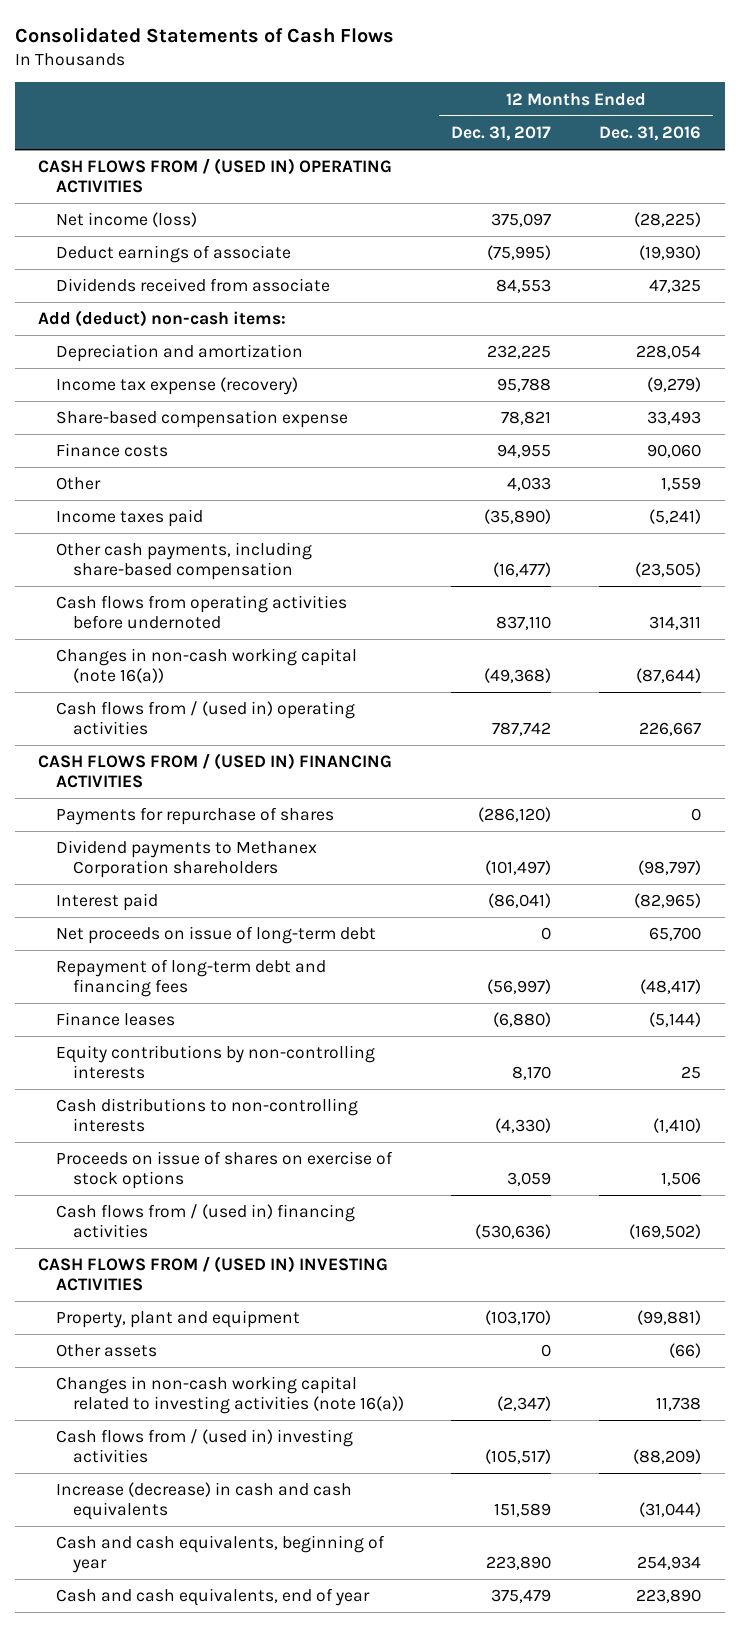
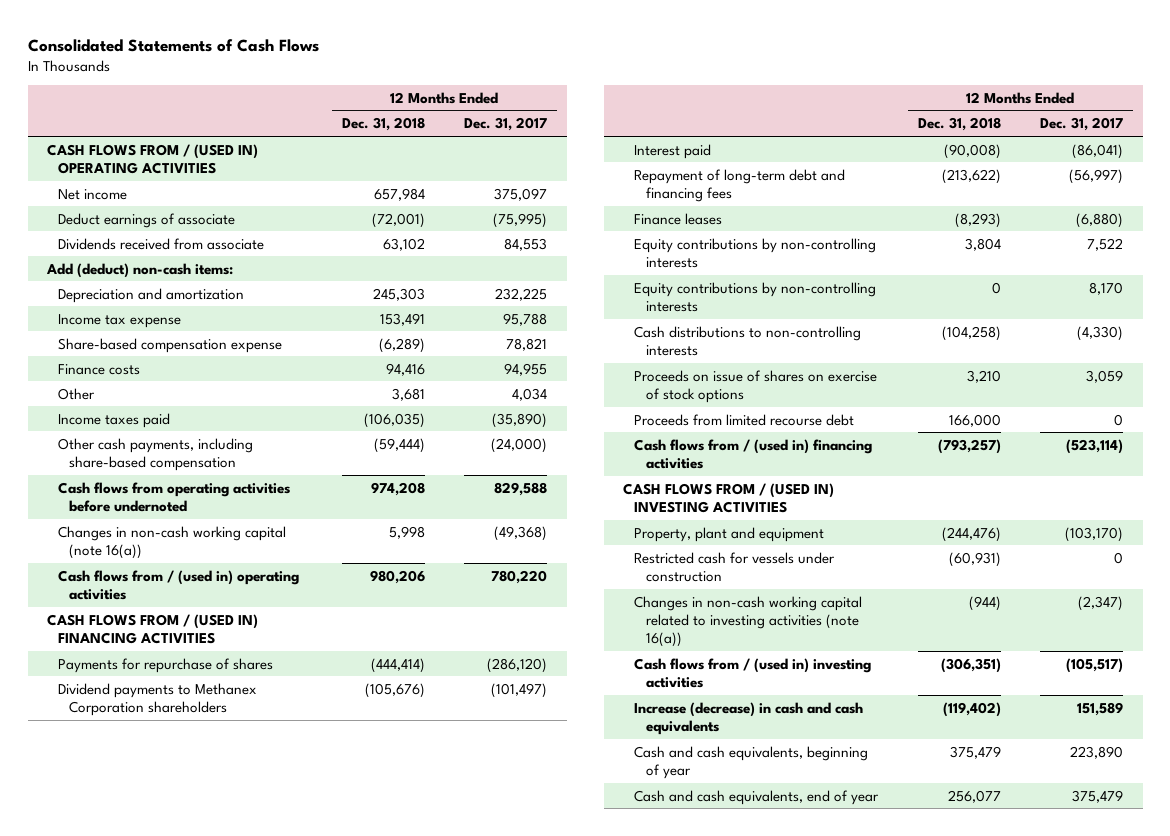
[598,125,701,141] Dec. 31, 2016 -> none
none -> [341,117,425,132] Dec. 31, 2018
[55,212,197,228] Net income (loss) -> [58,188,128,200] Net income
[55,377,298,396] Income tax expense (recovery) -> [58,313,182,328] Income tax expense
[507,477,552,492] 4,033 -> [511,387,547,401] 4,034
[493,562,552,578] (16,477) -> [490,437,547,453] (24,000)
[496,616,552,631] 837,110 -> [493,481,547,496] 829,588
[492,722,552,737] 787,742 -> [490,569,547,584] 780,220
[55,926,376,945] Net proceeds on issue of long-term debt -> none
none -> [634,237,877,268] Equity contributions by non-controlling interests
none -> [634,413,855,426] Proceeds from limited recourse debt
[475,1224,552,1240] (530,636) -> [1066,438,1124,454] (523,114)
[55,1344,157,1358] Other assets -> none
none -> [634,551,836,582] Restricted cash for vessels under construction

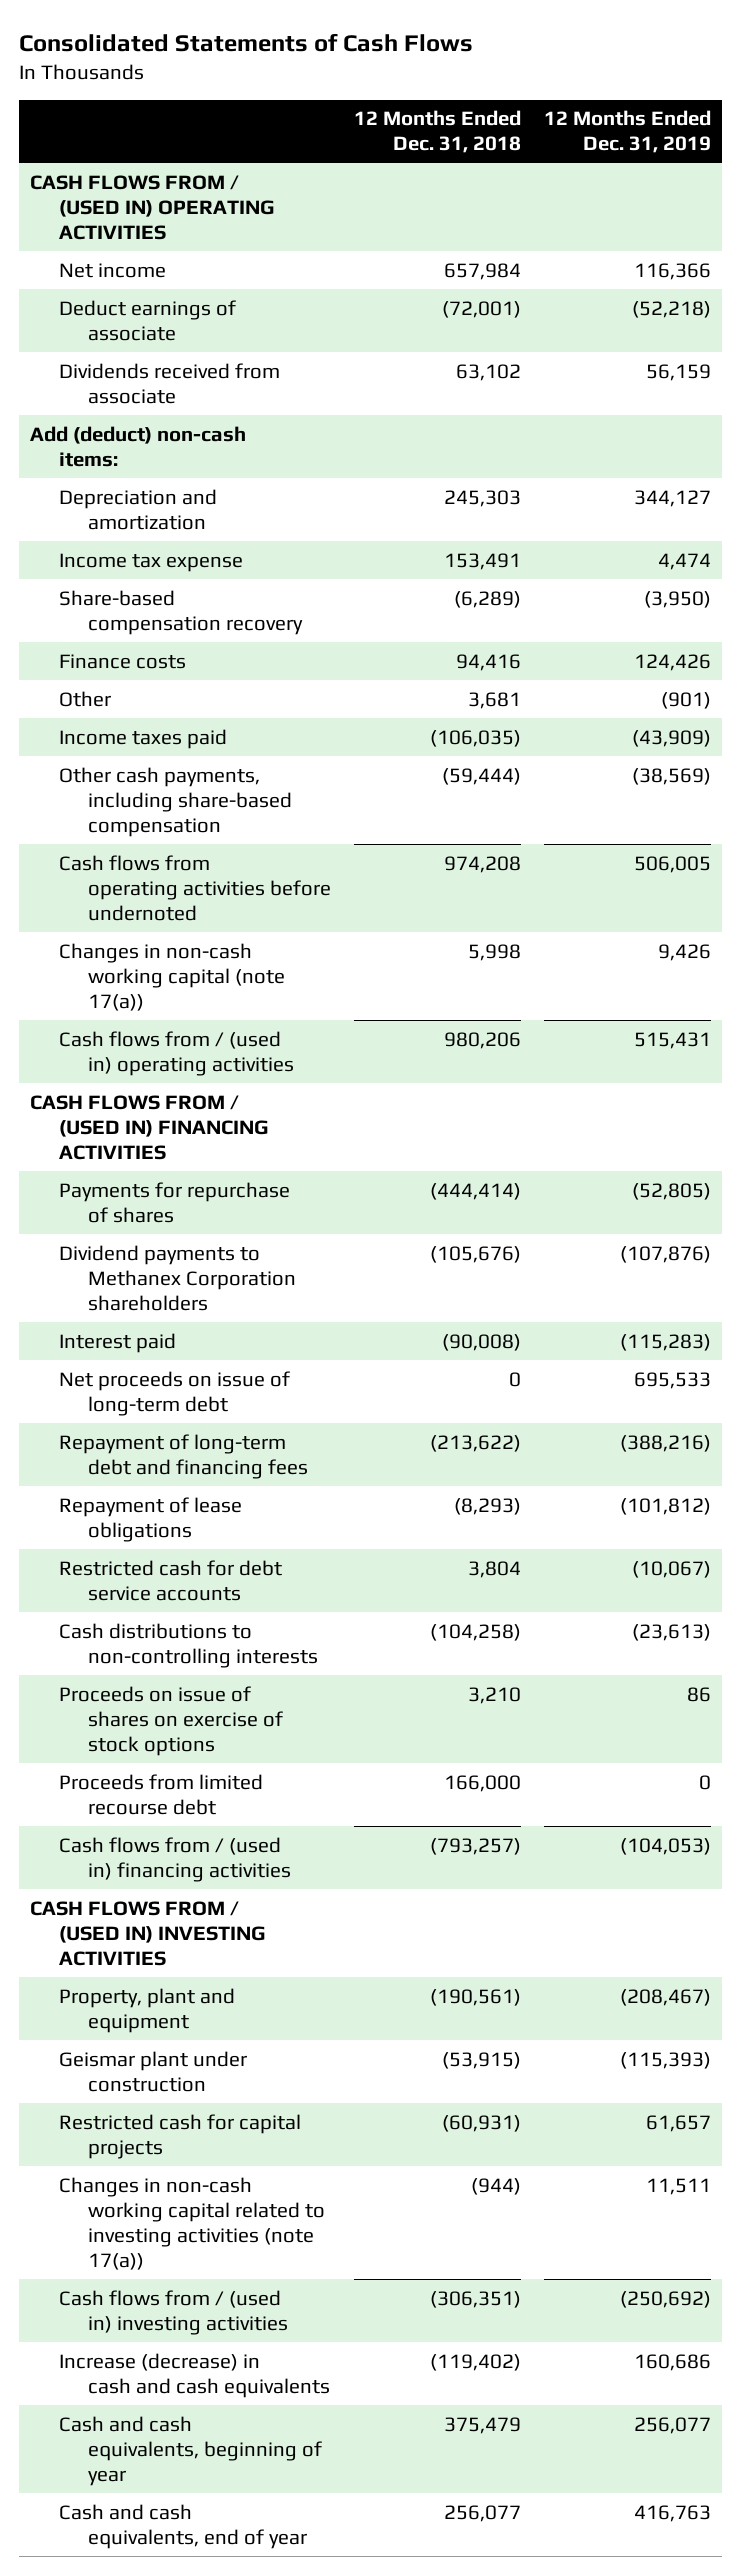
[463,117,547,132] Dec. 31, 2017 -> none
none -> [543,110,711,154] 12 Months Ended Dec. 31, 2019
[58,337,283,353] Share-based compensation expense -> [59,589,303,635] Share-based compensation recovery
[58,525,287,559] Changes in non-cash working capital (note 16(a)) -> [59,942,285,1011] Changes in non-cash working capital (note 17(a))
none -> [59,1370,291,1416] Net proceeds on issue of long-term debt
[634,281,877,312] Equity contributions by non-controlling interests -> none
[634,212,723,225] Finance leases -> [59,1496,243,1542] Repayment of lease obligations
[634,237,877,268] Equity contributions by non-controlling interests -> [59,1559,283,1601] Restricted cash for debt service accounts
[941,526,1001,542] (244,476) -> [429,1988,521,2006] (190,561)
[634,551,836,582] Restricted cash for vessels under construction -> [59,2050,248,2092] Geismar plant under construction
[948,551,1001,567] (60,931) -> [441,2051,521,2069] (53,915)
none -> [59,2113,302,2159] Restricted cash for capital projects
[634,595,863,647] Changes in non-cash working capital related to investing activities (note 16(a)) -> [59,2176,325,2270] Changes in non-cash working capital related to investing activities (note 17(a))

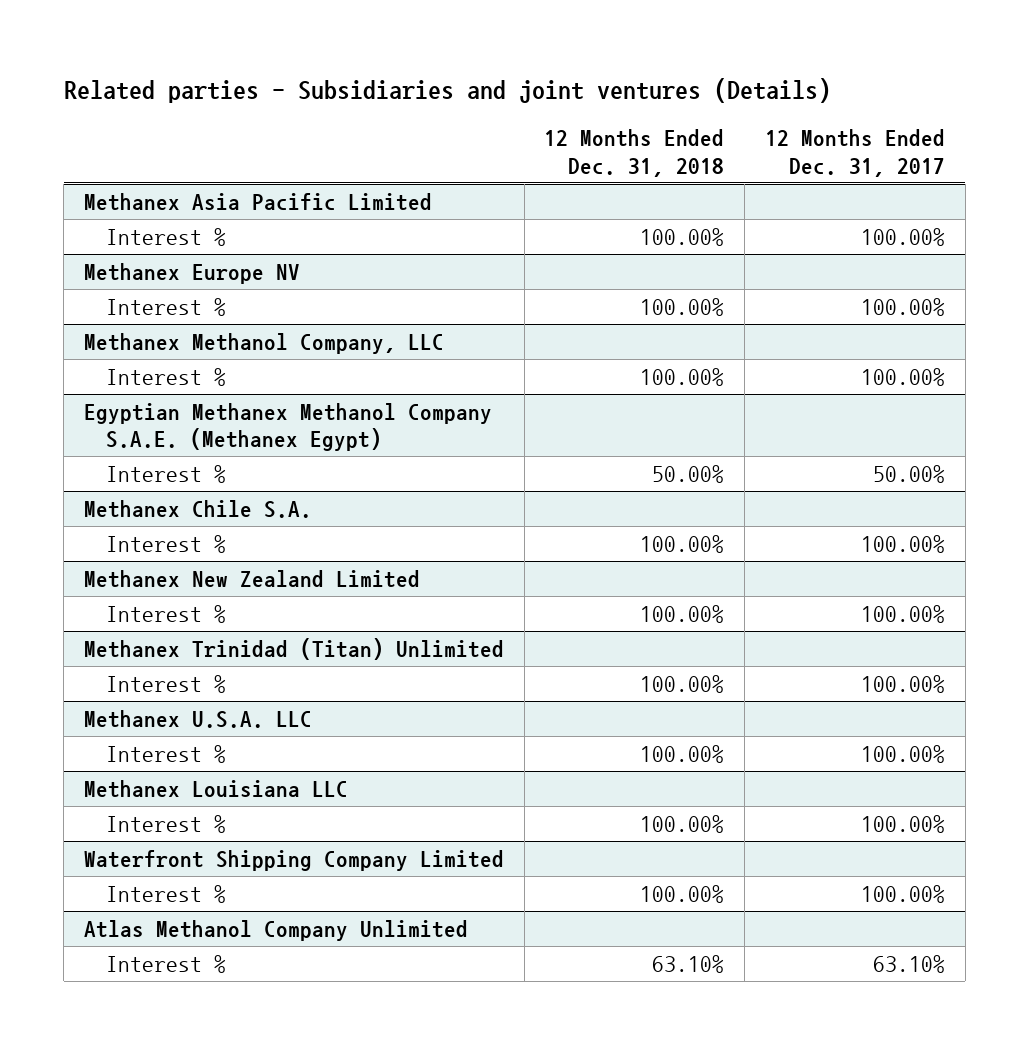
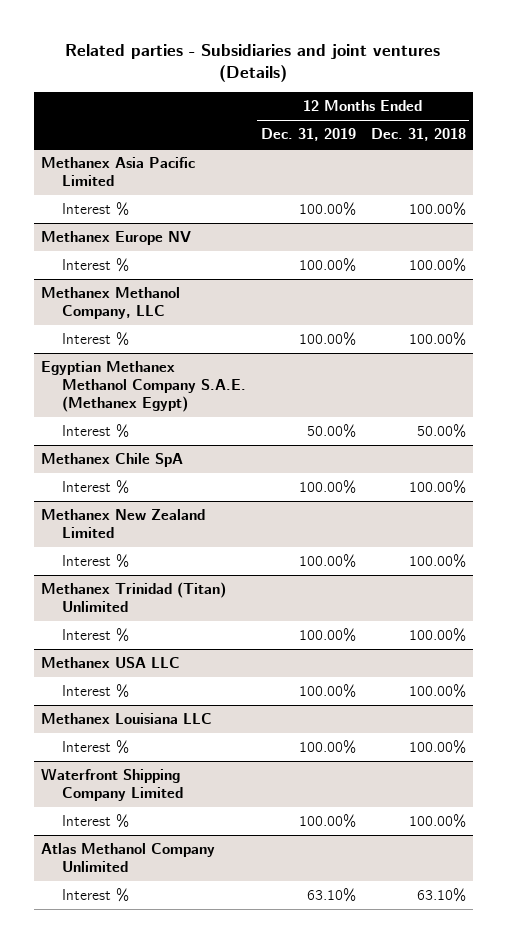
[764,129,945,177] 12 Months Ended Dec. 31, 2017 -> none
none -> [260,128,356,142] Dec. 31, 2019
[83,499,312,518] Methanex Chile S.A. -> [40,453,183,468] Methanex Chile SpA
[83,709,312,728] Methanex U.S.A. LLC -> [40,657,180,669] Methanex USA LLC

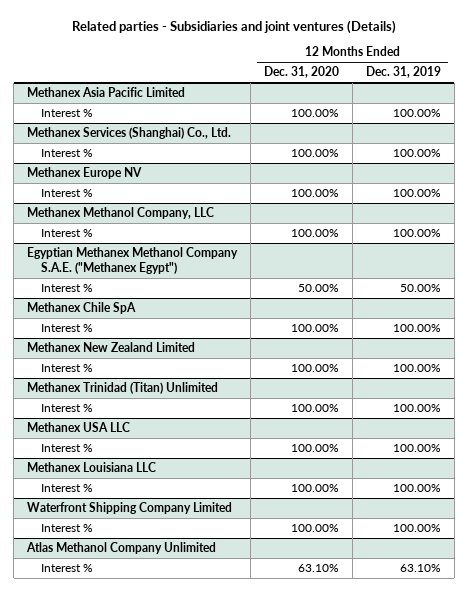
[370,128,466,142] Dec. 31, 2018 -> none
none -> [264,66,340,79] Dec. 31, 2020
none -> [27,127,232,140] Methanex Services (Shanghai) Co., Ltd.
none -> [40,149,93,158] Interest %
[40,361,246,412] Egyptian Methanex Methanol Company S.A.E. (Methanex Egypt) -> [27,247,239,274] Egyptian Methanex Methanol Company S.A.E. ("Methanex Egypt")

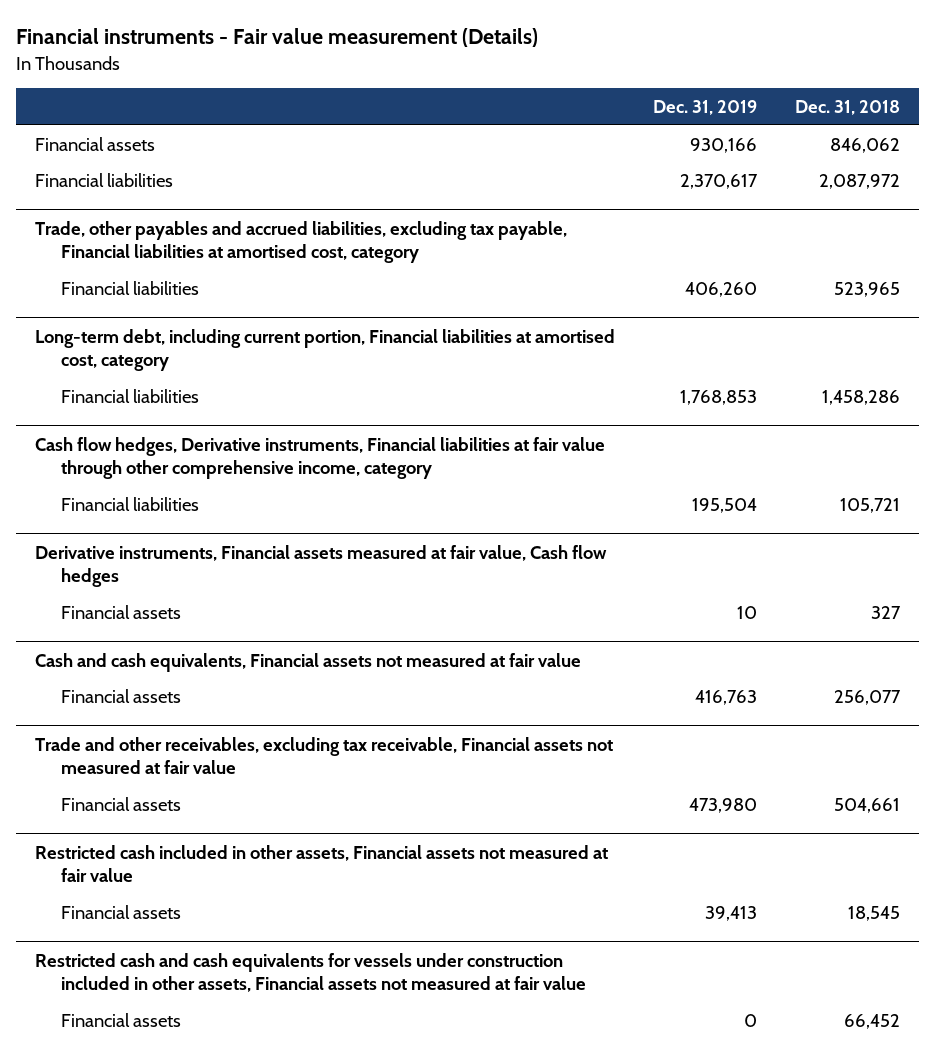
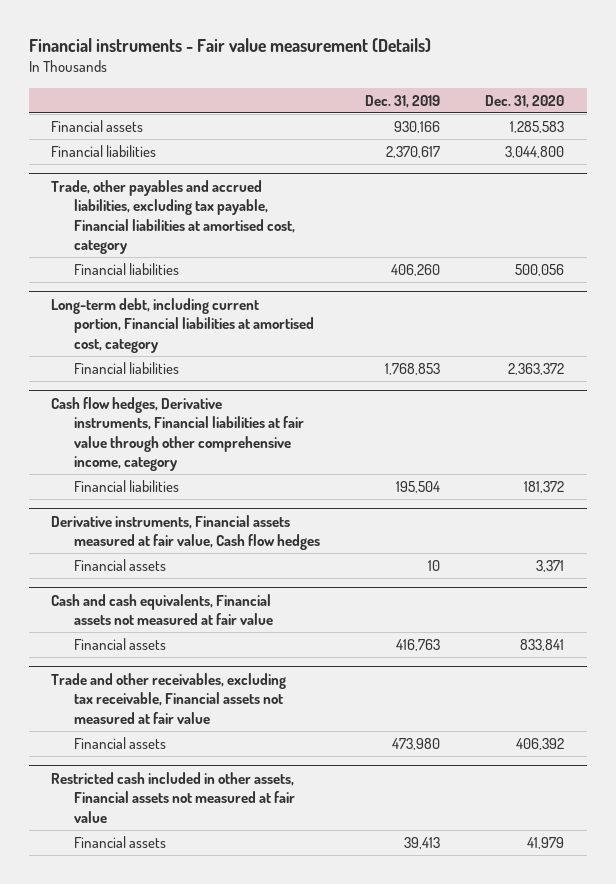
[795,99,901,115] Dec. 31, 2018 -> none
none -> [485,94,565,108] Dec. 31, 2020
[34,952,587,993] Restricted cash and cash equivalents for vessels under construction included in other assets, Financial assets not measured at fair value -> none
[61,1012,182,1027] Financial assets -> none

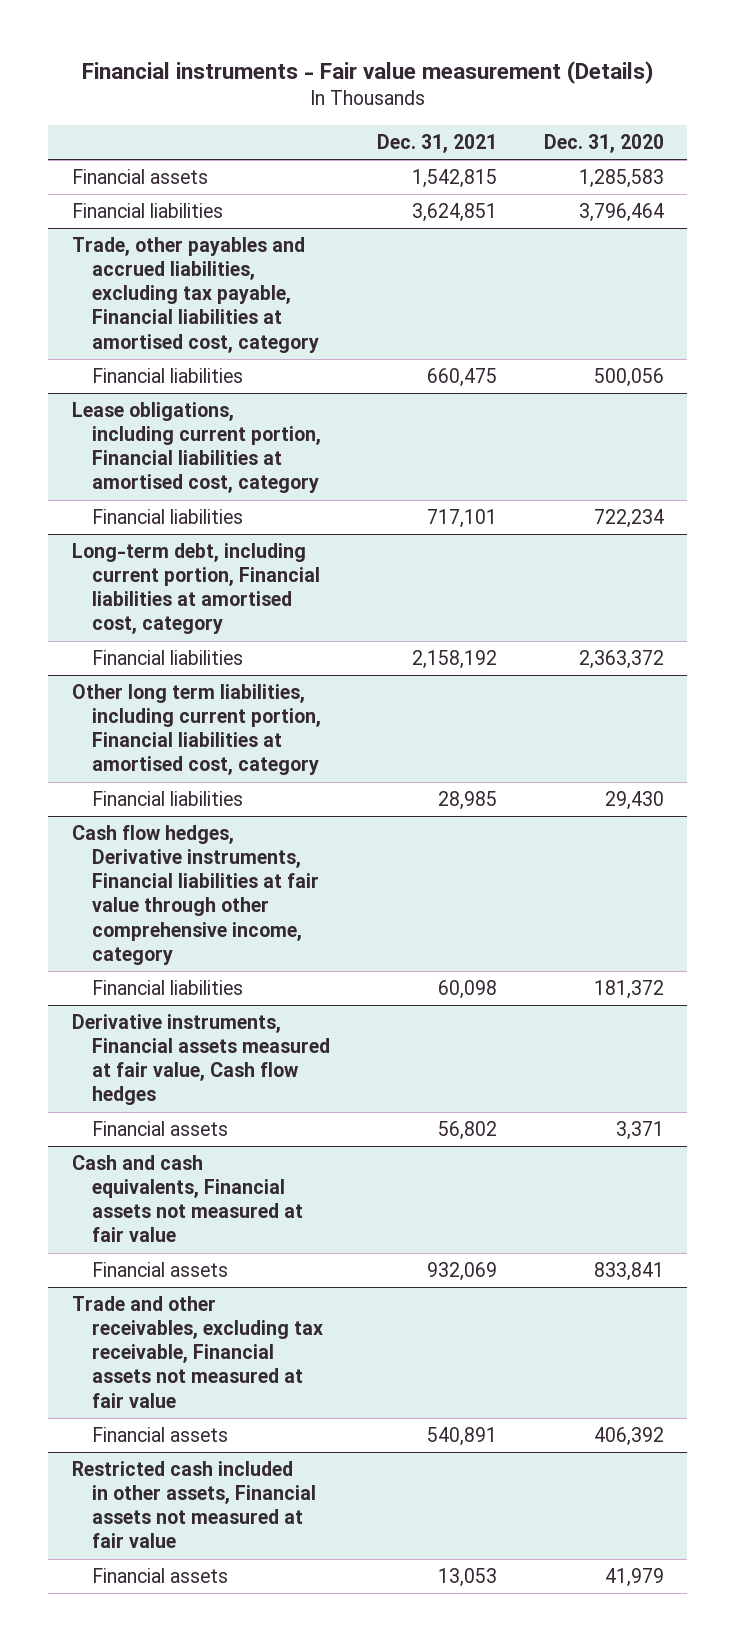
[365,94,441,108] Dec. 31, 2019 -> none
none -> [376,134,497,154] Dec. 31, 2021
[505,146,565,159] 3,044,800 -> [578,203,664,223] 3,796,464
none -> [72,402,321,494] Lease obligations, including current portion, Financial liabilities at amortised cost, category
none -> [91,509,243,525] Financial liabilities
none -> [72,684,321,776] Other long term liabilities, including current portion, Financial liabilities at amortised cost, category
none -> [91,791,243,807] Financial liabilities

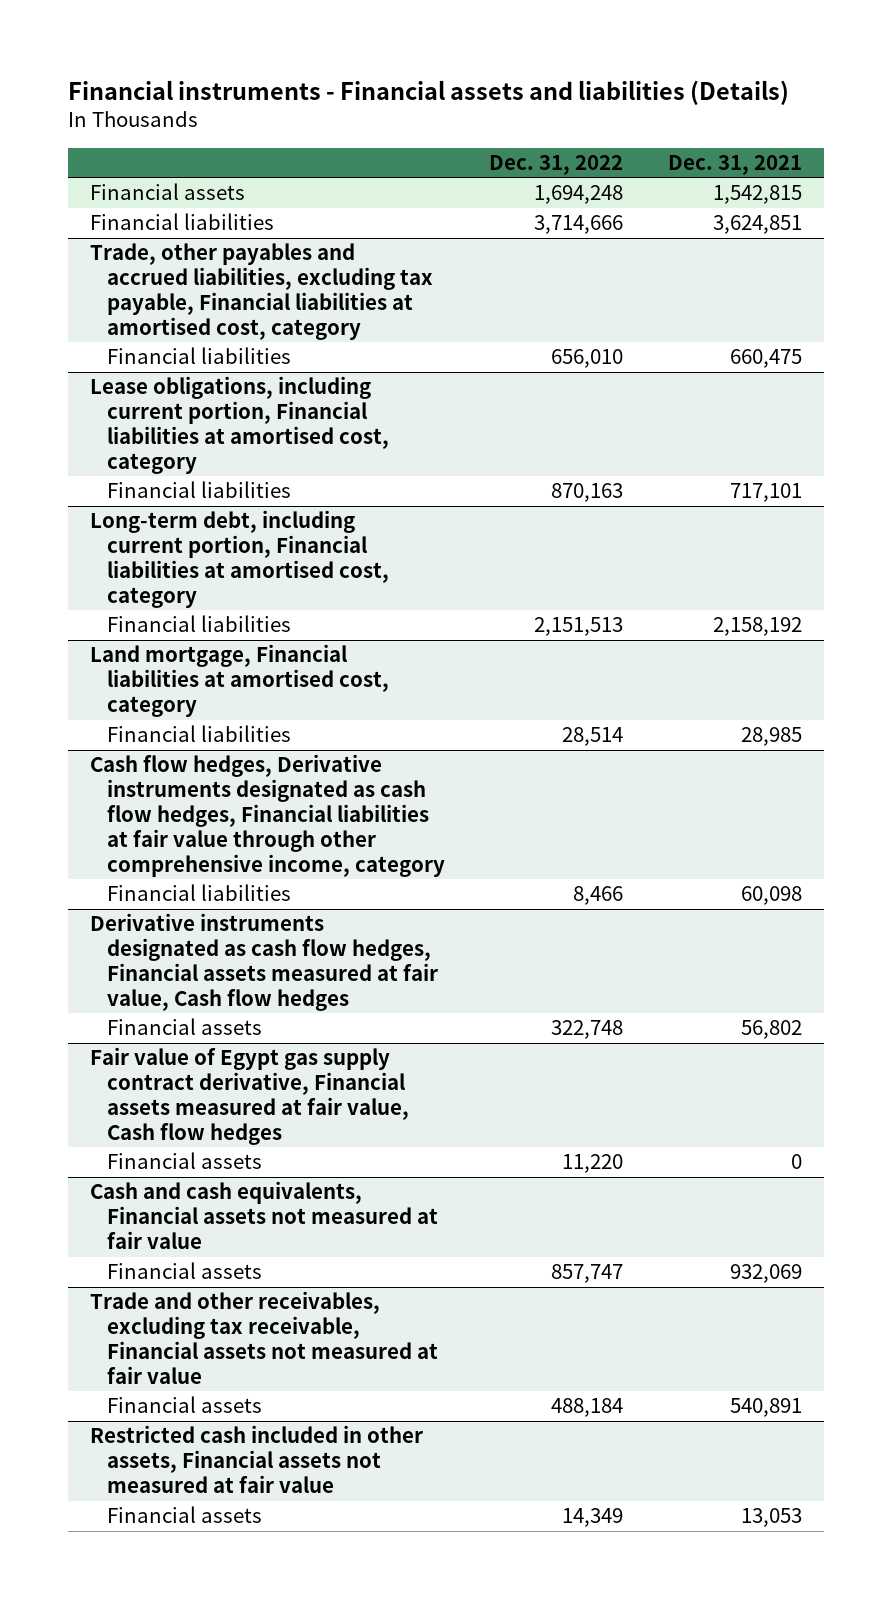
[81,60,654,84] Financial instruments - Fair value measurement (Details) -> [68,79,790,105] Financial instruments - Financial assets and liabilities (Details)
[543,134,664,154] Dec. 31, 2020 -> none
none -> [489,154,624,175] Dec. 31, 2022
[72,684,321,776] Other long term liabilities, including current portion, Financial liabilities at amortised cost, category -> none
none -> [90,644,389,718] Land mortgage, Financial liabilities at amortised cost, category
[72,825,319,965] Cash flow hedges, Derivative instruments, Financial liabilities at fair value through other comprehensive income, category -> [90,754,445,877] Cash flow hedges, Derivative instruments designated as cash flow hedges, Financial liabilities at fair value through other comprehensive income, category
[72,1014,330,1106] Derivative instruments, Financial assets measured at fair value, Cash flow hedges -> [90,913,438,1011] Derivative instruments designated as cash flow hedges, Financial assets measured at fair value, Cash flow hedges
none -> [90,1047,409,1145] Fair value of Egypt gas supply contract derivative, Financial assets measured at fair value, Cash flow hedges
none -> [106,1152,262,1170] Financial assets

